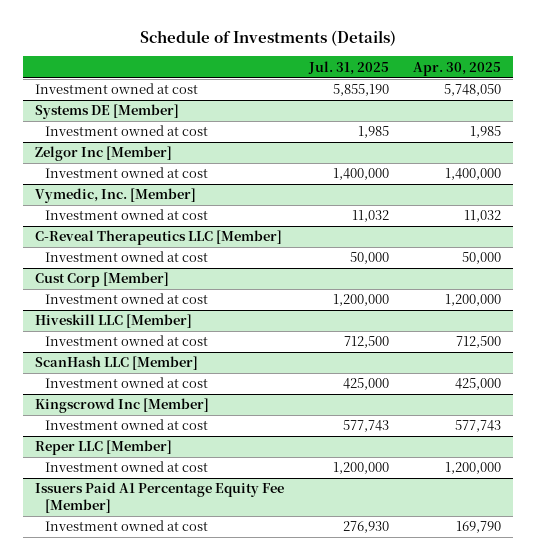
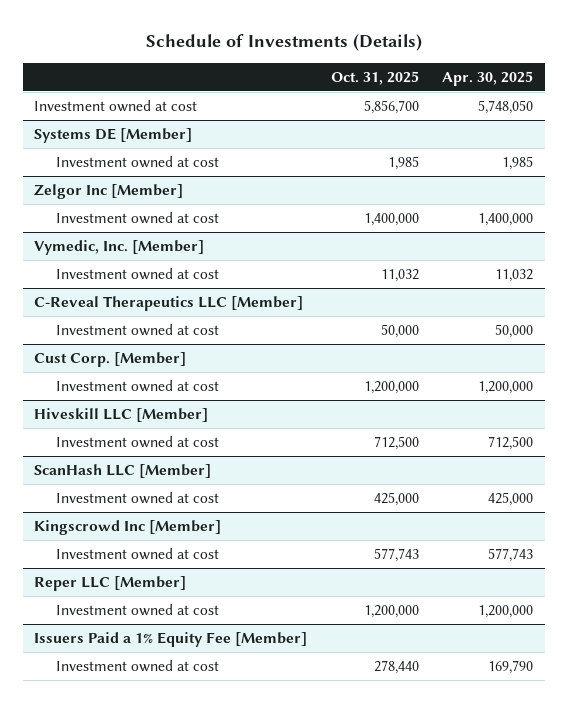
[307,60,389,75] Jul. 31, 2025 -> none
none -> [330,70,419,85] Oct. 31, 2025
[35,272,170,288] Cust Corp [Member] -> [34,352,187,368] Cust Corp. [Member]
[35,482,285,513] Issuers Paid A1 Percentage Equity Fee [Member] -> [34,632,308,648] Issuers Paid a 1% Equity Fee [Member]

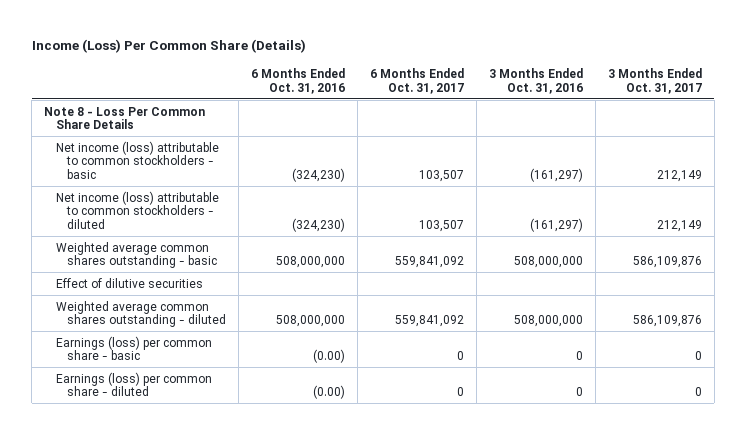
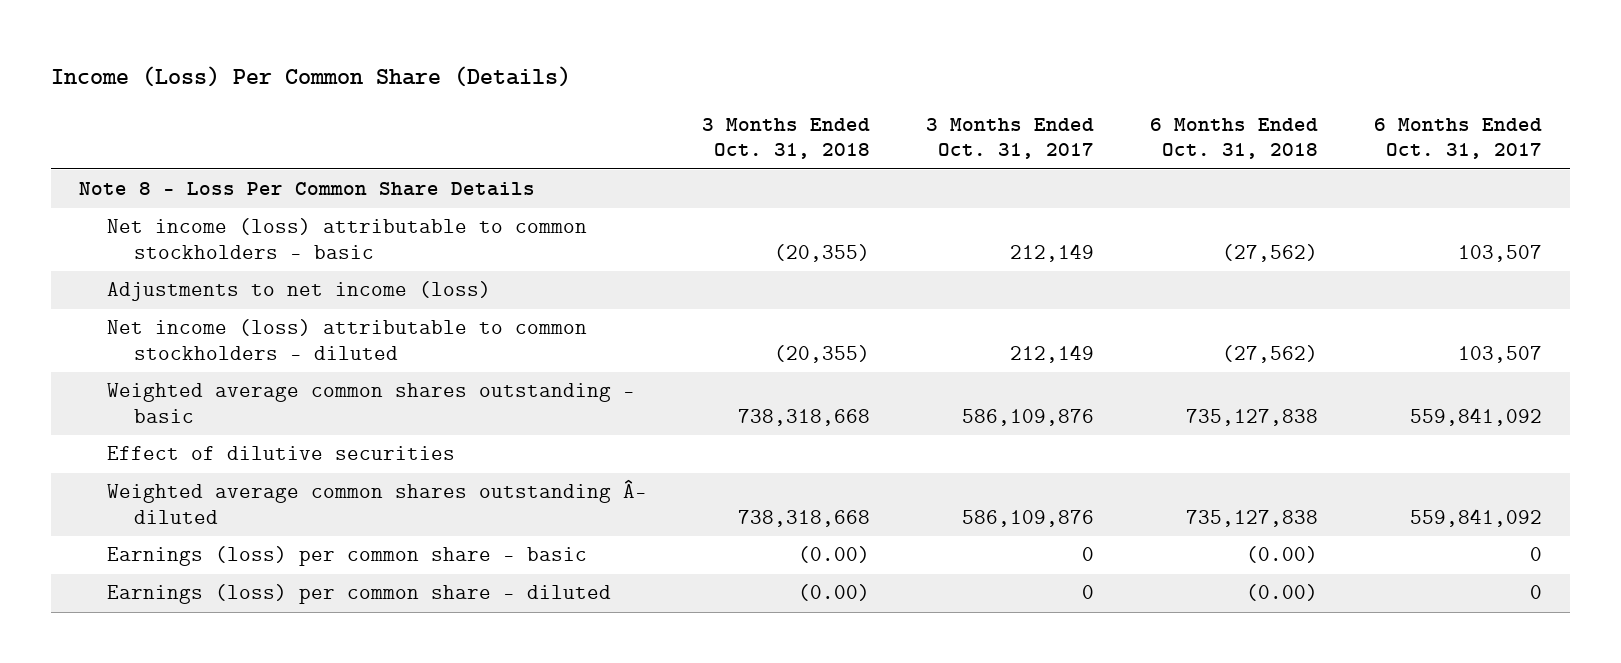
[251,67,346,94] 6 Months Ended Oct. 31, 2016 -> none
[488,67,583,94] 3 Months Ended Oct. 31, 2016 -> none
none -> [702,117,871,160] 3 Months Ended Oct. 31, 2018
none -> [1150,117,1319,160] 6 Months Ended Oct. 31, 2018
none -> [106,281,491,302] Adjustments to net income (loss)
[55,300,227,328] Weighted average common shares outstanding - diluted -> [106,479,647,524] Weighted average common shares outstanding Â- diluted

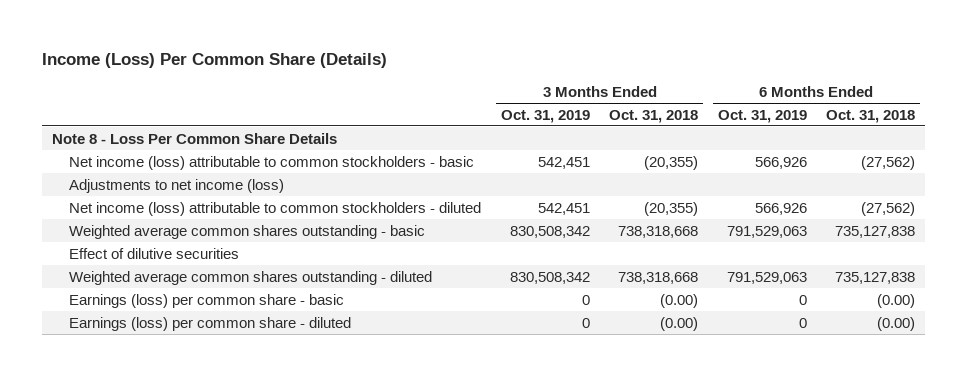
[926,117,1095,160] 3 Months Ended Oct. 31, 2017 -> none
[1373,117,1542,160] 6 Months Ended Oct. 31, 2017 -> none
none -> [500,109,590,123] Oct. 31, 2019
none -> [717,109,807,123] Oct. 31, 2019
[106,479,647,524] Weighted average common shares outstanding Â- diluted -> [69,270,433,285] Weighted average common shares outstanding - diluted

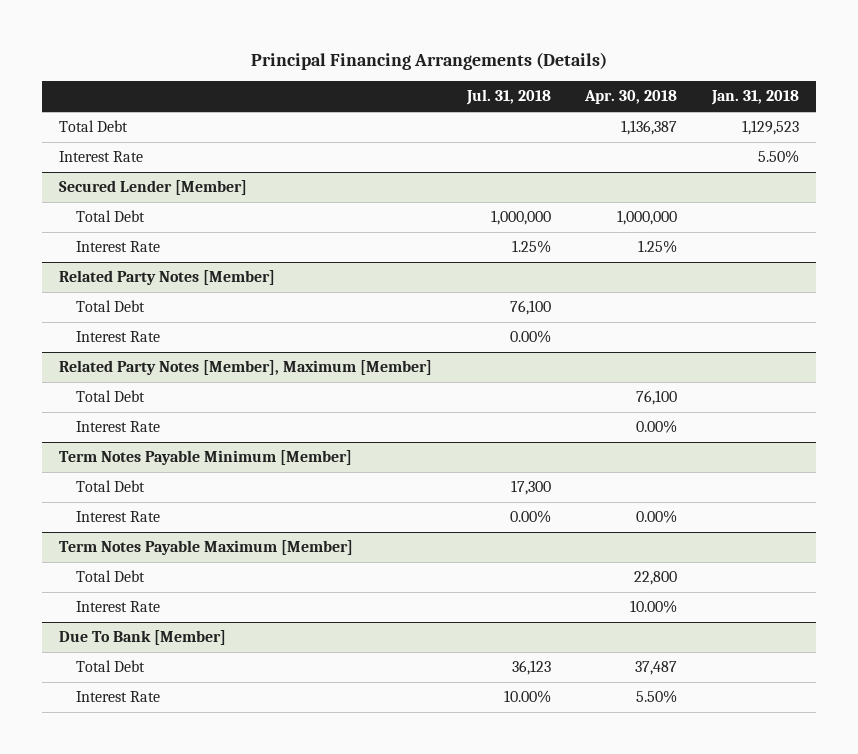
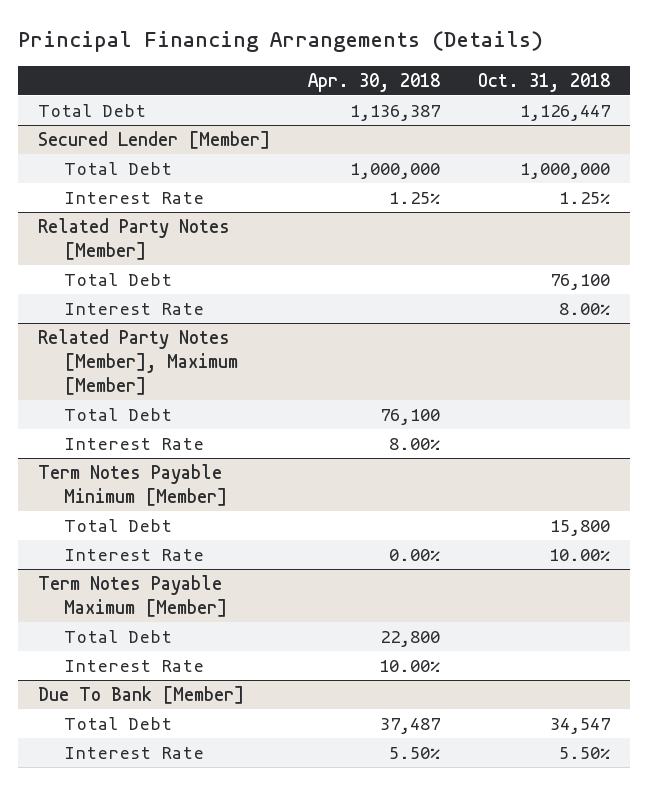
[465,89,551,106] Jul. 31, 2018 -> none
[710,90,799,106] Jan. 31, 2018 -> none
none -> [478,72,611,92] Oct. 31, 2018
[59,151,144,163] Interest Rate -> none
[636,420,678,434] 0.00% -> [388,437,440,450] 8.00%

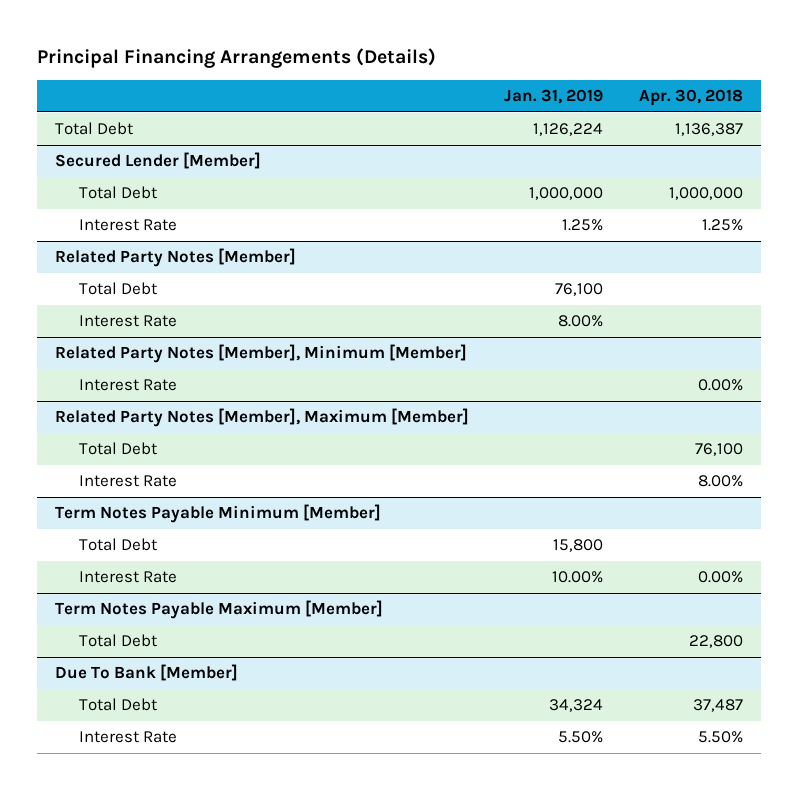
[478,72,611,92] Oct. 31, 2018 -> none
none -> [504,89,604,105] Jan. 31, 2019
none -> [54,344,467,364] Related Party Notes [Member], Minimum [Member]
none -> [78,379,177,392] Interest Rate
[64,659,205,672] Interest Rate -> none

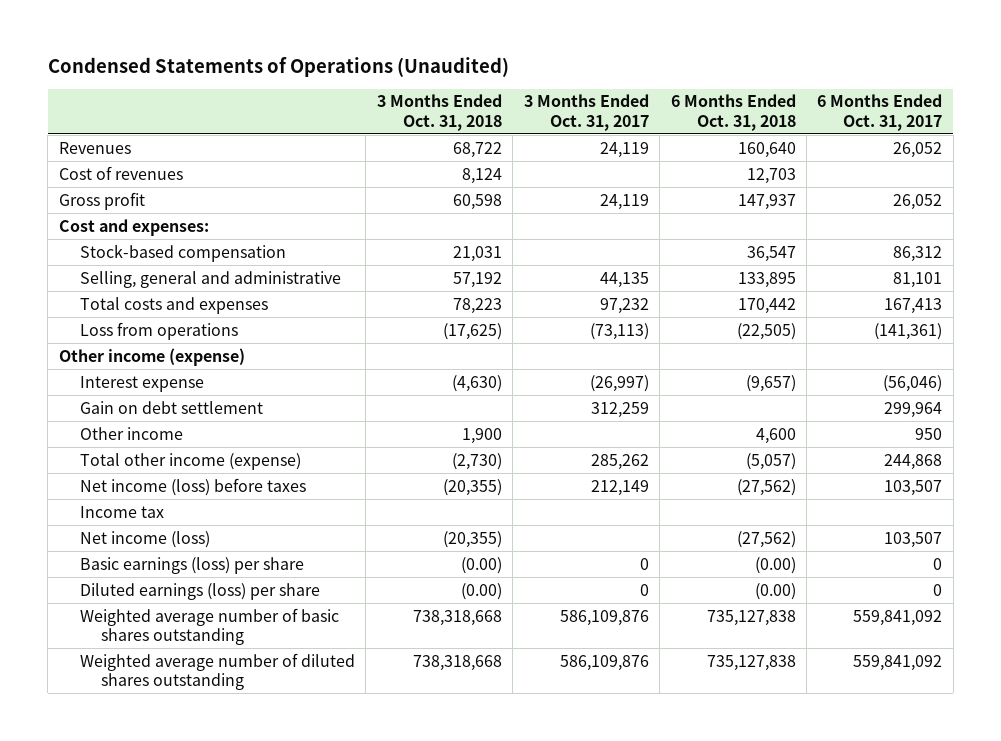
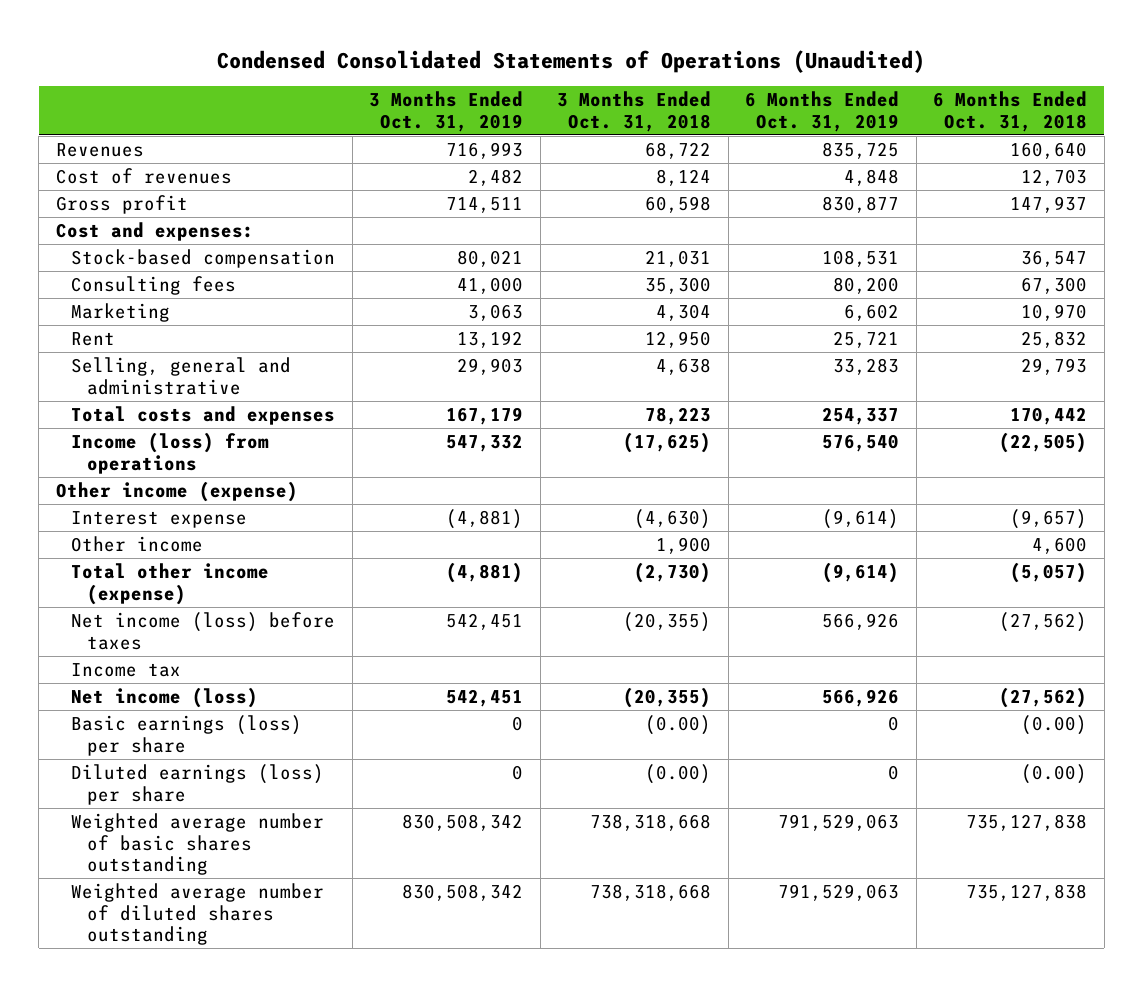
[47,56,509,77] Condensed Statements of Operations (Unaudited) -> [217,49,926,73] Condensed Consolidated Statements of Operations (Unaudited)
[523,94,649,131] 3 Months Ended Oct. 31, 2017 -> none
[817,94,943,131] 6 Months Ended Oct. 31, 2017 -> none
none -> [369,91,524,132] 3 Months Ended Oct. 31, 2019
none -> [745,91,900,132] 6 Months Ended Oct. 31, 2019
none -> [71,276,237,296] Consulting fees
none -> [71,303,171,323] Marketing
none -> [71,332,116,347] Rent
[452,271,502,288] 57,192 -> [656,358,712,376] 4,638
[737,271,796,288] 133,895 -> [1021,358,1088,376] 29,793
[79,321,238,340] Loss from operations -> [71,432,270,474] Income (loss) from operations
[79,400,263,414] Gain on debt settlement -> none

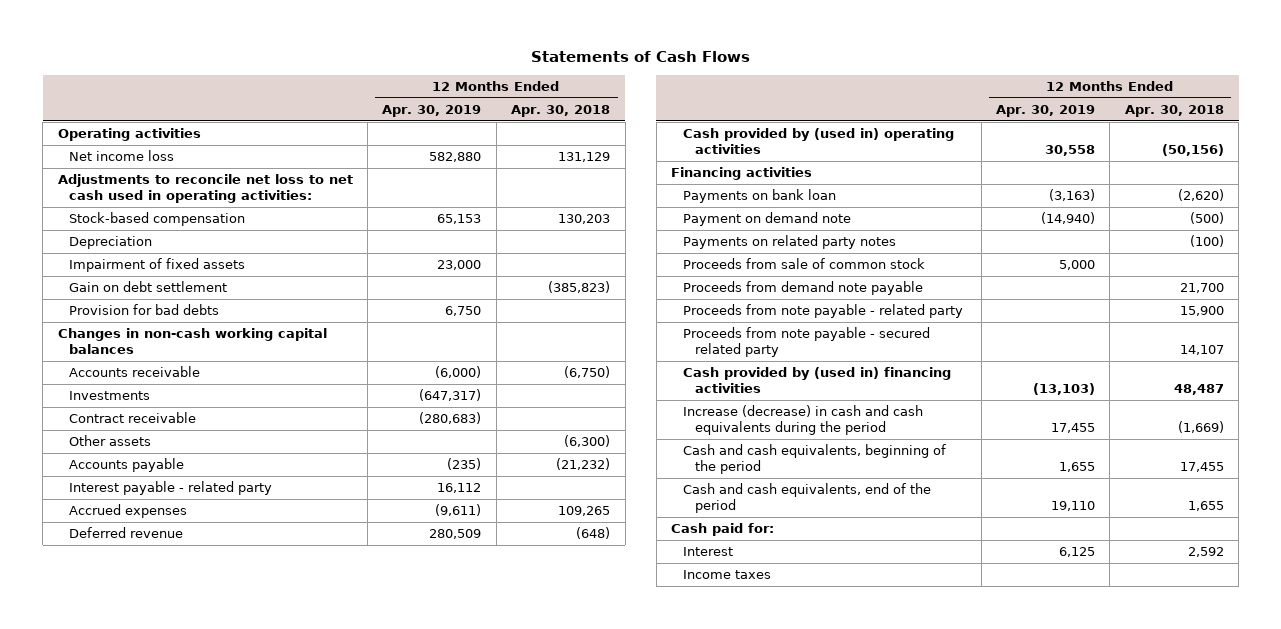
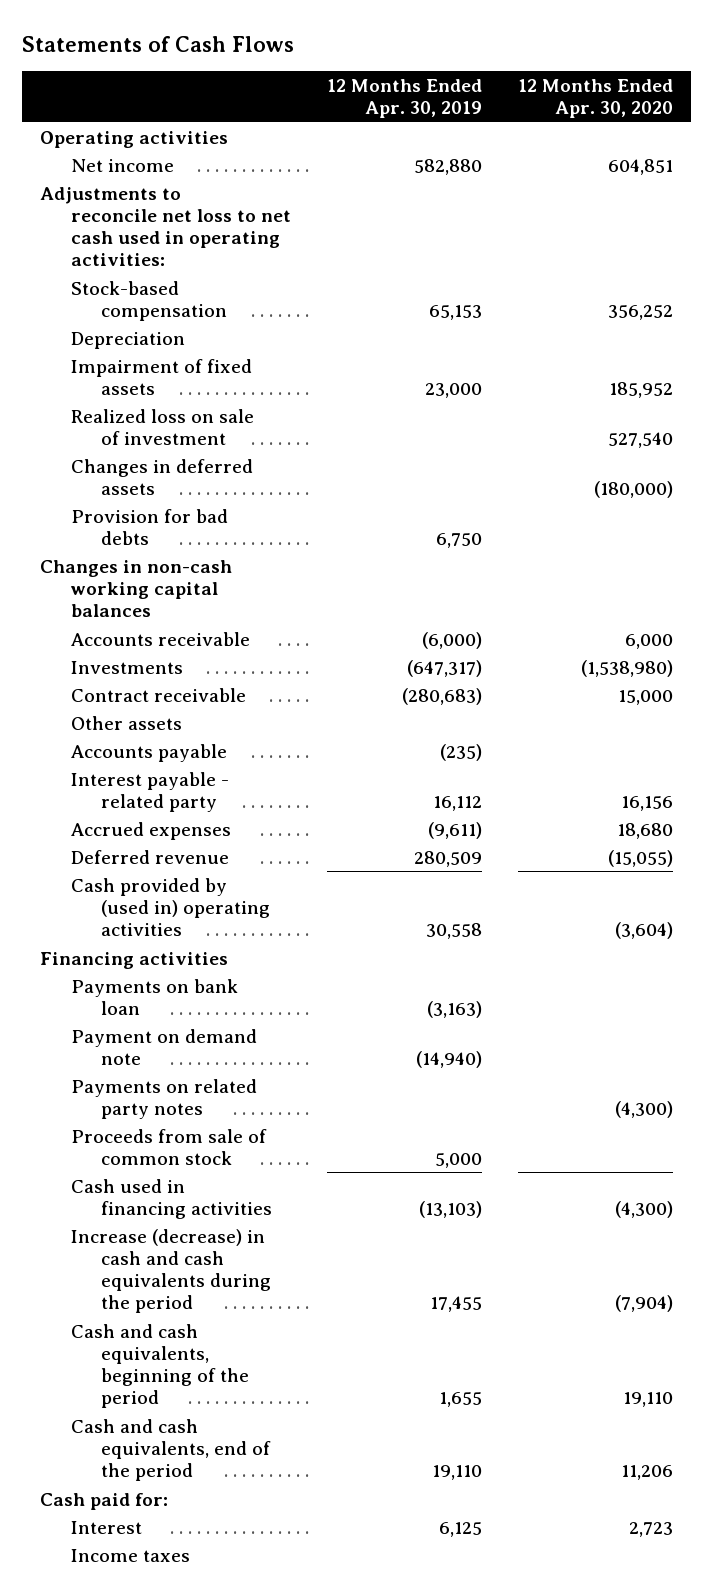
[511,104,611,117] Apr. 30, 2018 -> none
none -> [517,79,673,119] 12 Months Ended Apr. 30, 2020
[69,150,175,162] Net income loss -> [70,158,174,172] Net income
[69,281,228,293] Gain on debt settlement -> [70,408,254,445] Realized loss on sale of investment
none -> [70,458,253,495] Changes in deferred assets
[682,281,923,296] Proceeds from demand note payable -> none
[682,304,963,319] Proceeds from note payable - related party -> none
[682,327,930,358] Proceeds from note payable - secured related party -> none
[682,367,951,394] Cash provided by (used in) financing activities -> [70,1178,272,1219] Cash used in financing activities

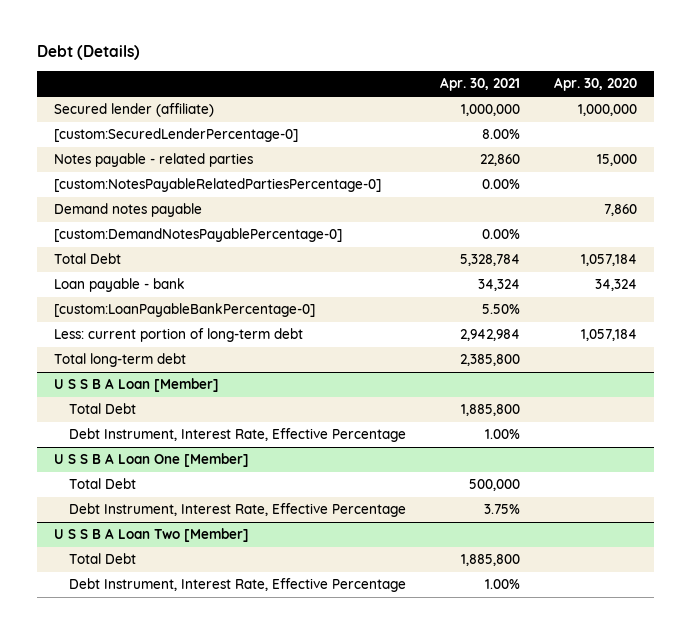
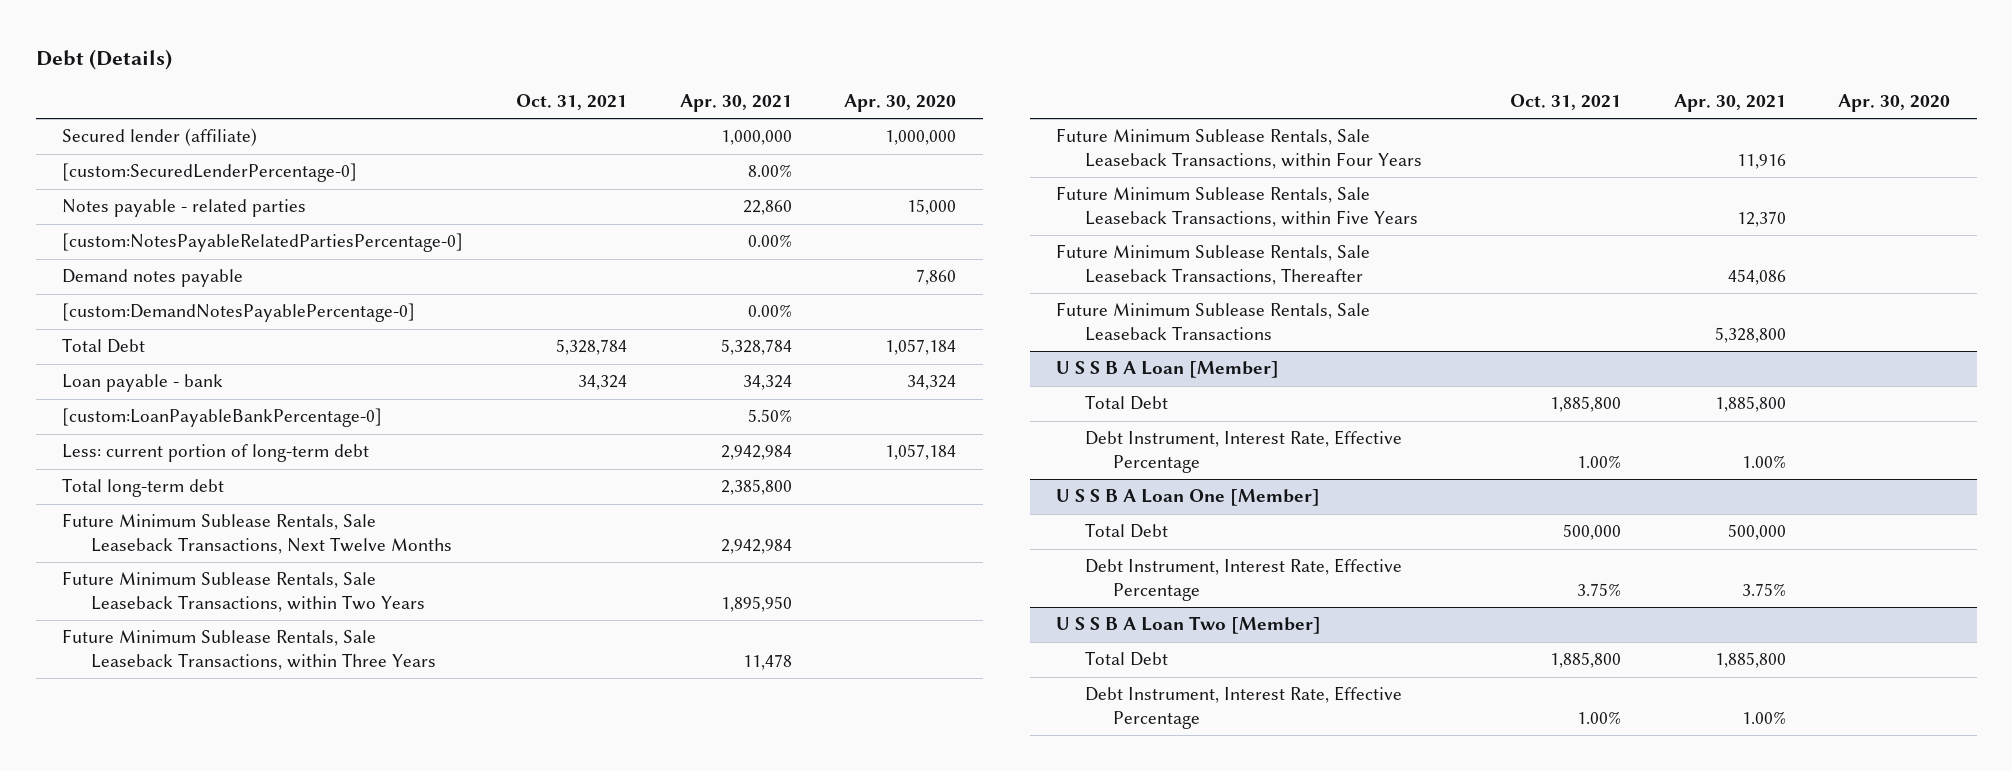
none -> [515,94,627,111] Oct. 31, 2021
none -> [62,513,452,554] Future Minimum Sublease Rentals, Sale Leaseback Transactions, Next Twelve Months
none -> [62,571,425,612] Future Minimum Sublease Rentals, Sale Leaseback Transactions, within Two Years
none -> [62,629,436,670] Future Minimum Sublease Rentals, Sale Leaseback Transactions, within Three Years
none -> [1056,128,1422,169] Future Minimum Sublease Rentals, Sale Leaseback Transactions, within Four Years
none -> [1056,186,1418,227] Future Minimum Sublease Rentals, Sale Leaseback Transactions, within Five Years
none -> [1056,244,1371,285] Future Minimum Sublease Rentals, Sale Leaseback Transactions, Thereafter
none -> [1056,302,1371,341] Future Minimum Sublease Rentals, Sale Leaseback Transactions

